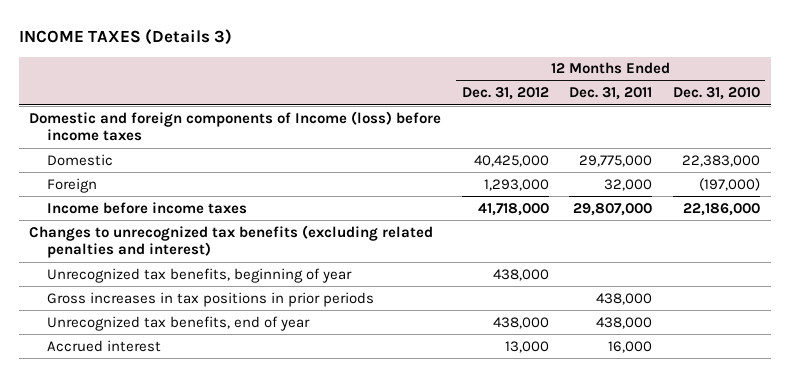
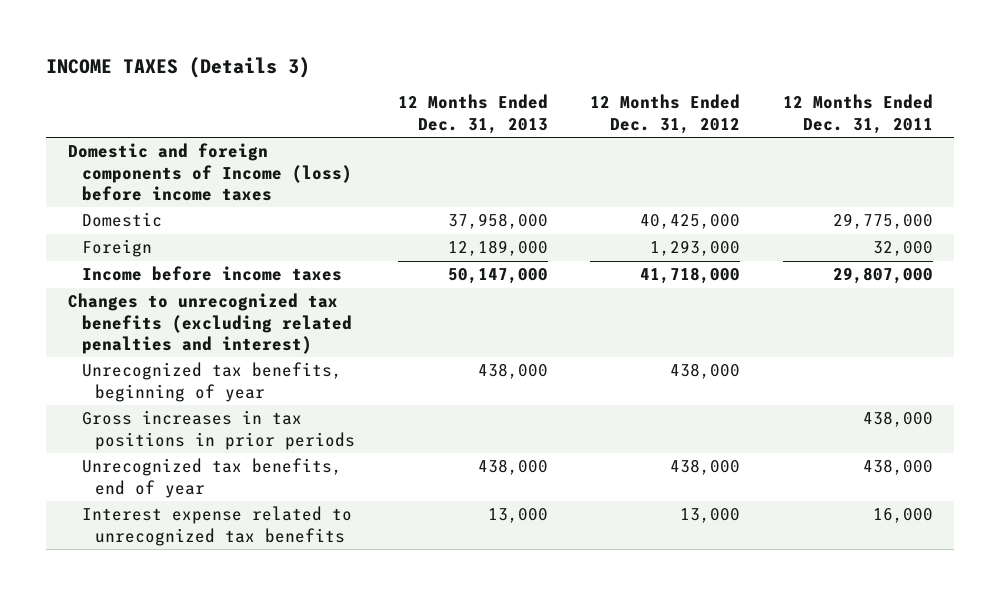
[673,87,761,101] Dec. 31, 2010 -> none
none -> [397,94,548,134] 12 Months Ended Dec. 31, 2013
[46,339,161,352] Accrued interest -> [81,506,352,546] Interest expense related to unrecognized tax benefits

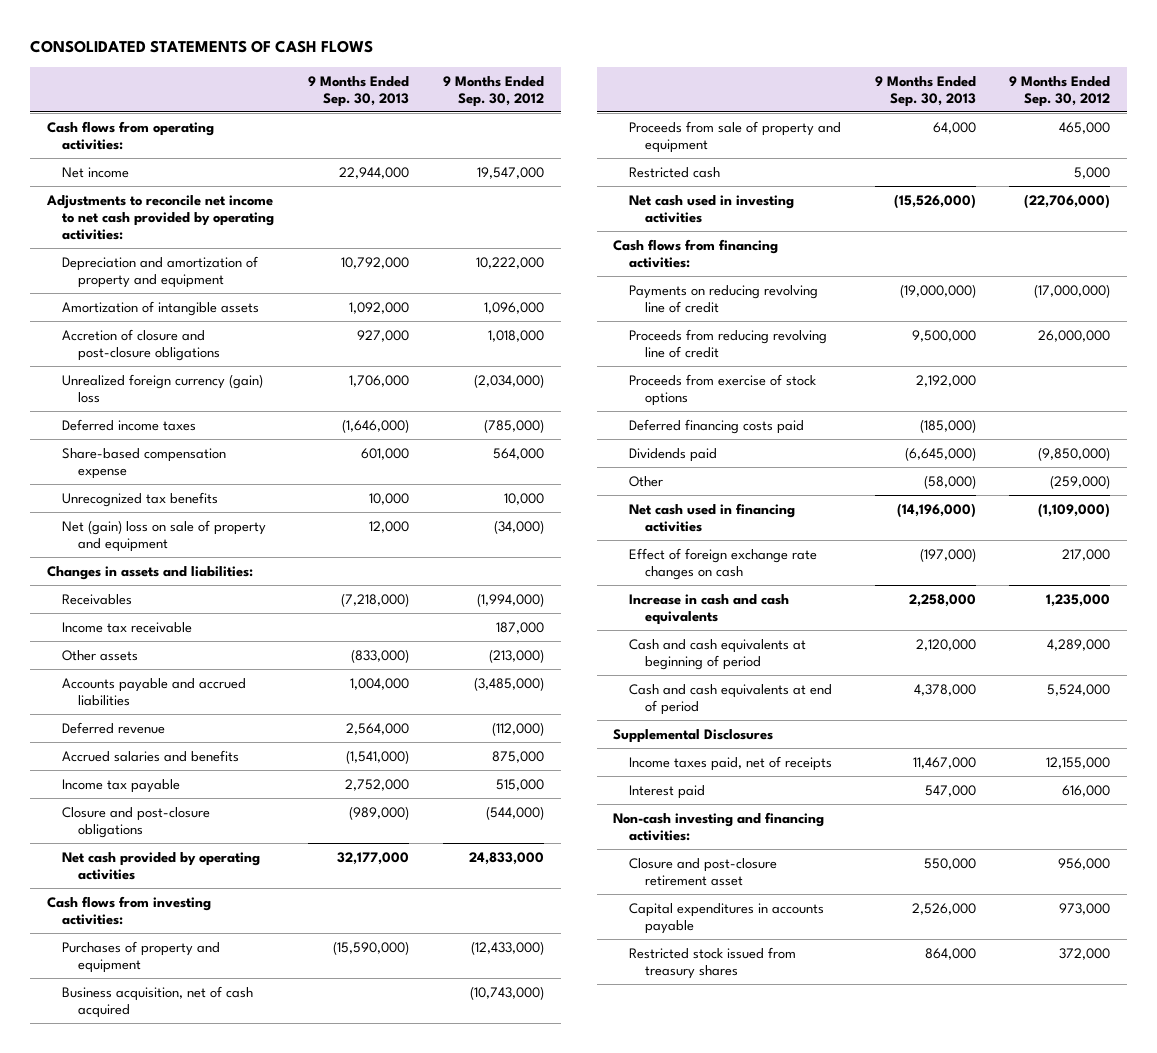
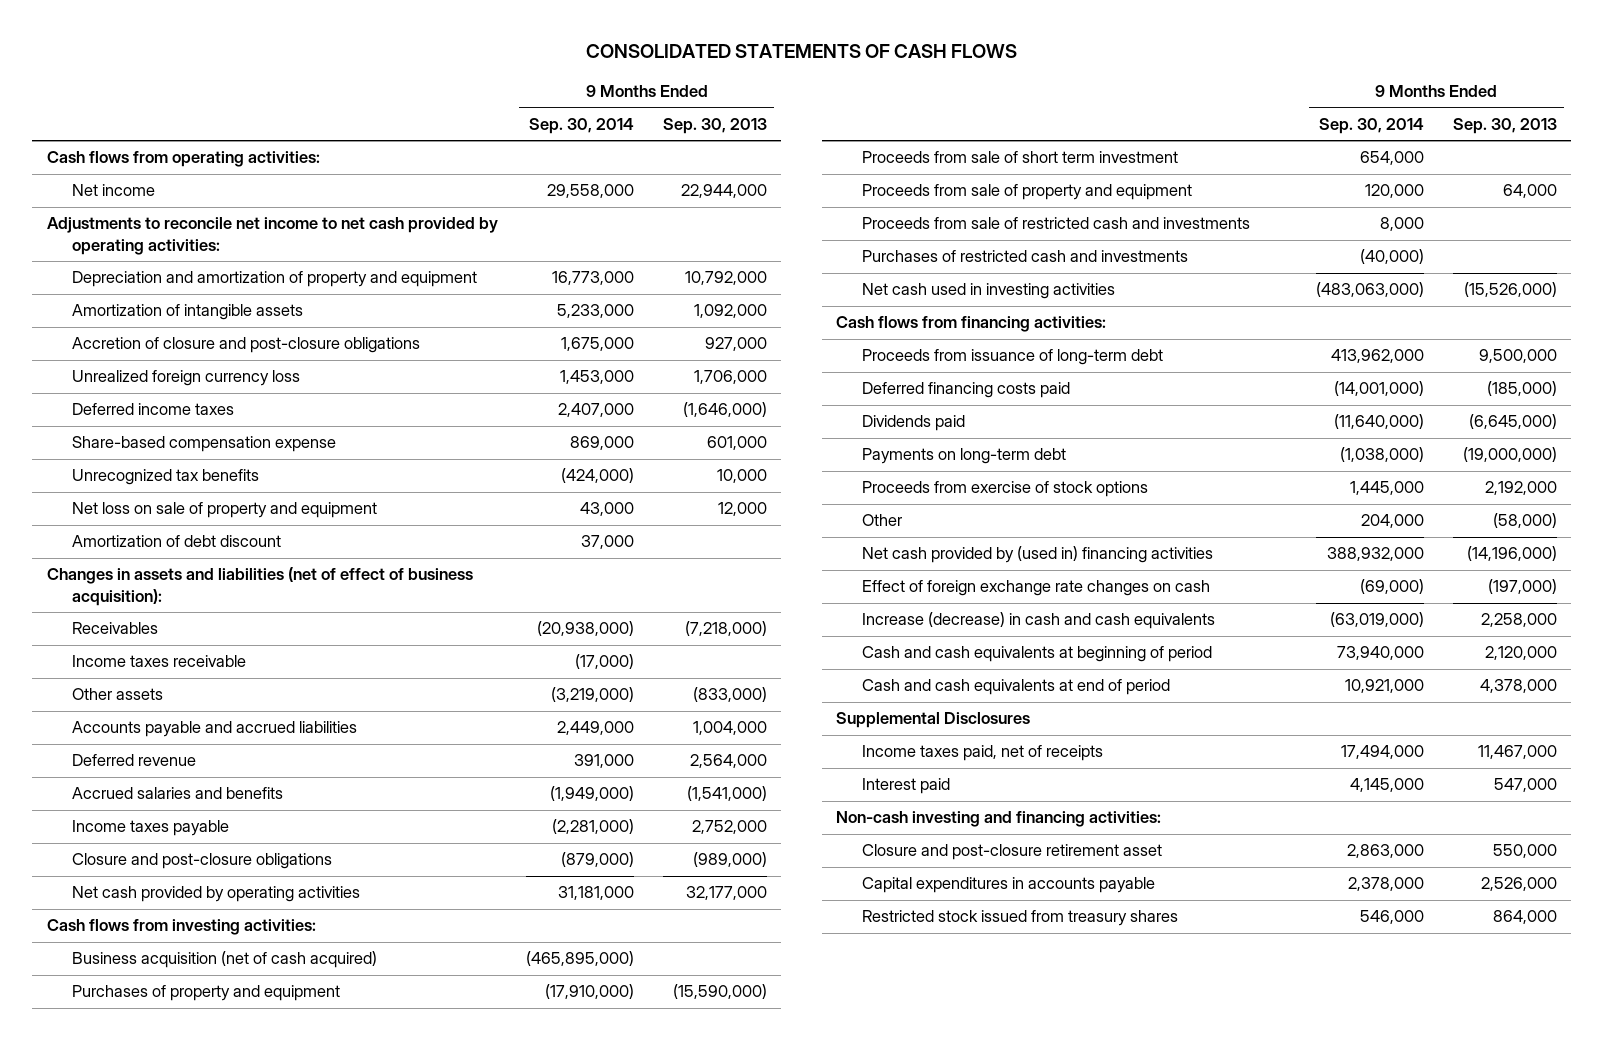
[442,75,544,107] 9 Months Ended Sep. 30, 2012 -> none
none -> [529,117,635,134] Sep. 30, 2014
[62,373,264,403] Unrealized foreign currency (gain) loss -> [72,370,301,387] Unrealized foreign currency loss
[62,519,267,552] Net (gain) loss on sale of property and equipment -> [72,502,378,519] Net loss on sale of property and equipment
none -> [72,535,282,548] Amortization of debt discount
[46,565,253,580] Changes in assets and liabilities: -> [46,567,473,606] Changes in assets and liabilities (net of effect of business acquisition):
[62,621,193,633] Income tax receivable -> [72,655,247,668] Income taxes receivable
[62,778,181,793] Income tax payable -> [72,820,230,837] Income taxes payable
none -> [72,951,378,969] Business acquisition (net of cash acquired)
[62,985,254,1018] Business acquisition, net of cash acquired -> none
none -> [862,151,1179,164] Proceeds from sale of short term investment
[629,166,721,178] Restricted cash -> none
none -> [862,217,1251,230] Proceeds from sale of restricted cash and investments
none -> [862,250,1189,263] Purchases of restricted cash and investments
[629,284,819,313] Payments on reducing revolving line of credit -> none
[629,328,828,358] Proceeds from reducing revolving line of credit -> none
none -> [862,349,1164,366] Proceeds from issuance of long-term debt
none -> [862,448,1067,465] Payments on long-term debt
[629,373,817,406] Proceeds from exercise of stock options -> [862,481,1149,498] Proceeds from exercise of stock options
[629,502,796,532] Net cash used in financing activities -> [862,546,1214,564] Net cash provided by (used in) financing activities
[629,593,790,625] Increase in cash and cash equivalents -> [862,612,1216,630] Increase (decrease) in cash and cash equivalents

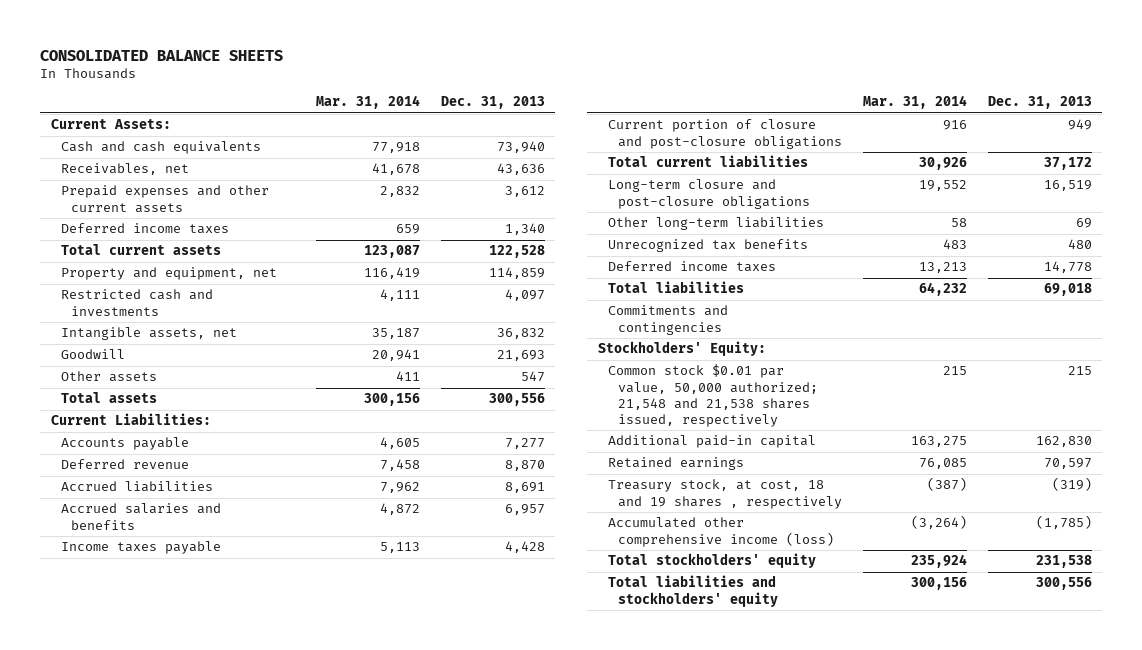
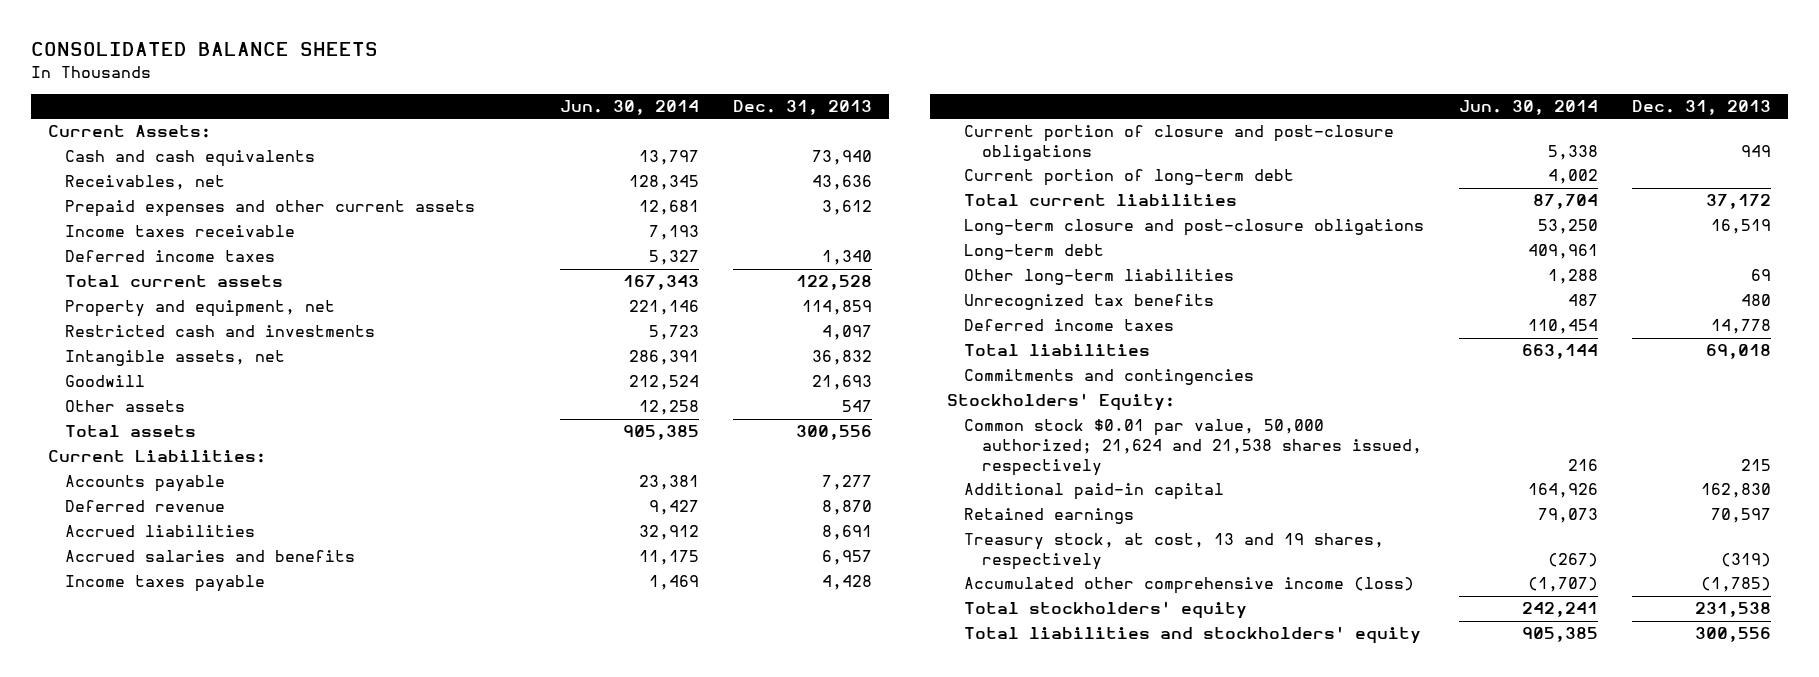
[316,95,421,110] Mar. 31, 2014 -> none
none -> [559,100,699,116] Jun. 30, 2014
none -> [65,225,296,238] Income taxes receivable
none -> [964,169,1295,187] Current portion of long-term debt
none -> [964,244,1105,261] Long-term debt
[608,364,819,428] Common stock $0.01 par value, 50,000 authorized; 21,548 and 21,538 shares issued, respectively -> [964,419,1423,476] Common stock $0.01 par value, 50,000 authorized; 21,624 and 21,538 shares issued, respectively
[608,479,843,509] Treasury stock, at cost, 18 and 19 shares , respectively -> [964,533,1385,571] Treasury stock, at cost, 13 and 19 shares, respectively

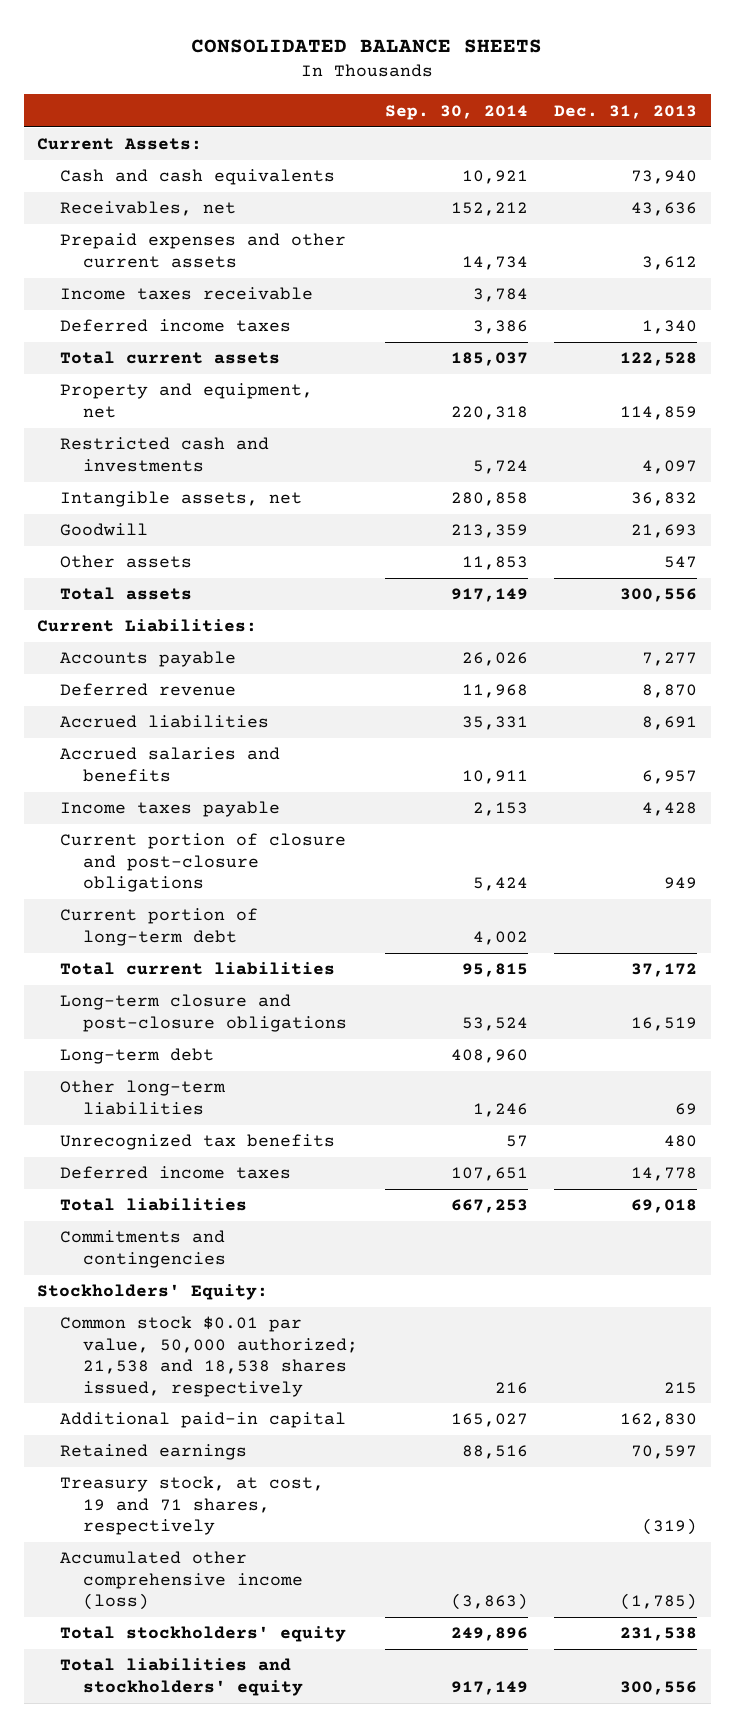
[559,100,699,116] Jun. 30, 2014 -> none
none -> [384,104,528,120] Sep. 30, 2014
[964,419,1423,476] Common stock $0.01 par value, 50,000 authorized; 21,624 and 21,538 shares issued, respectively -> [59,1316,358,1397] Common stock $0.01 par value, 50,000 authorized; 21,538 and 18,538 shares issued, respectively
[964,533,1385,571] Treasury stock, at cost, 13 and 19 shares, respectively -> [59,1476,324,1536] Treasury stock, at cost, 19 and 71 shares, respectively

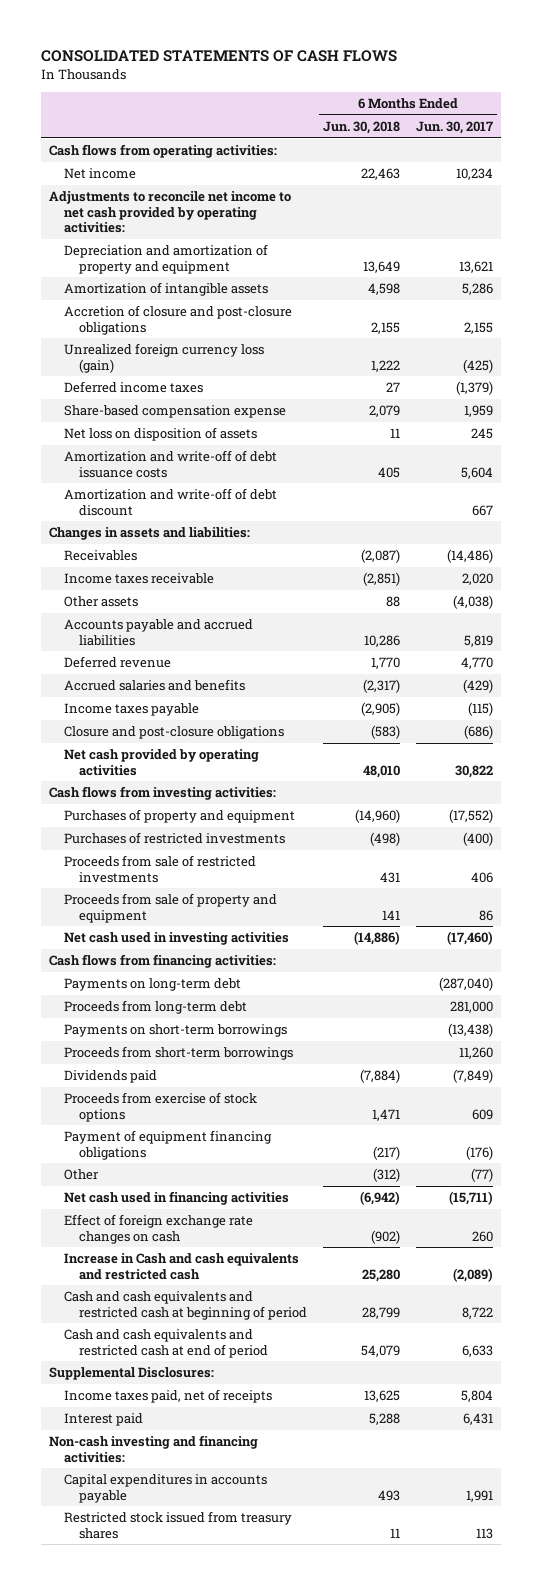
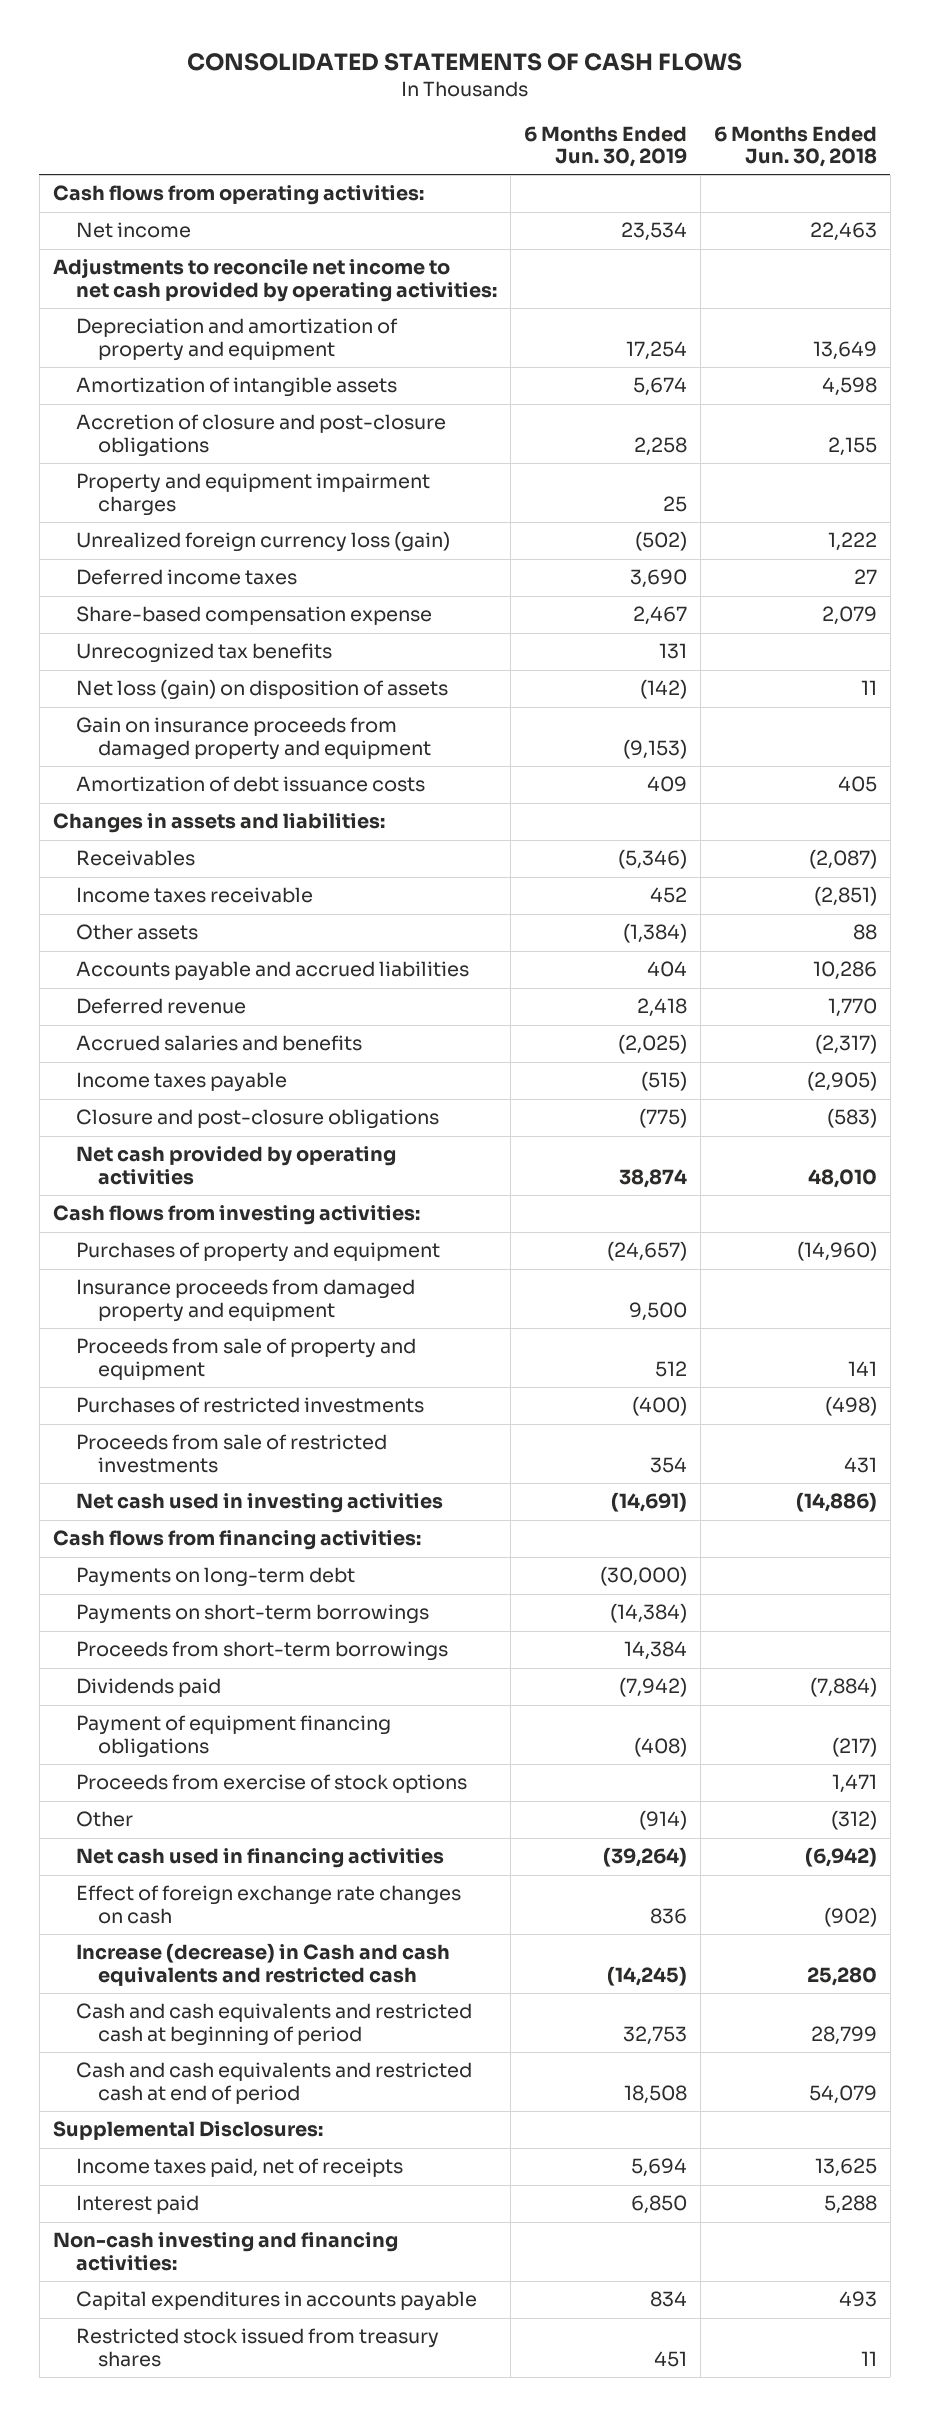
[415,121,493,135] Jun. 30, 2017 -> none
none -> [523,125,687,167] 6 Months Ended Jun. 30, 2019
none -> [75,473,430,516] Property and equipment impairment charges
[63,488,277,516] Amortization and write-off of debt discount -> none
none -> [75,643,332,664] Unrecognized tax benefits
[63,427,257,442] Net loss on disposition of assets -> [75,679,448,701] Net loss (gain) on disposition of assets
none -> [75,717,432,760] Gain on insurance proceeds from damaged property and equipment
[63,450,277,478] Amortization and write-off of debt issuance costs -> [75,776,425,793] Amortization of debt issuance costs
none -> [75,1279,415,1322] Insurance proceeds from damaged property and equipment
[63,893,277,923] Proceeds from sale of property and equipment -> [75,1338,416,1380] Proceeds from sale of property and equipment
[63,1000,247,1015] Proceeds from long-term debt -> none
[63,1092,257,1122] Proceeds from exercise of stock options -> [75,1774,467,1794] Proceeds from exercise of stock options
[63,1253,299,1280] Increase in Cash and cash equivalents and restricted cash -> [75,1943,450,1986] Increase (decrease) in Cash and cash equivalents and restricted cash

